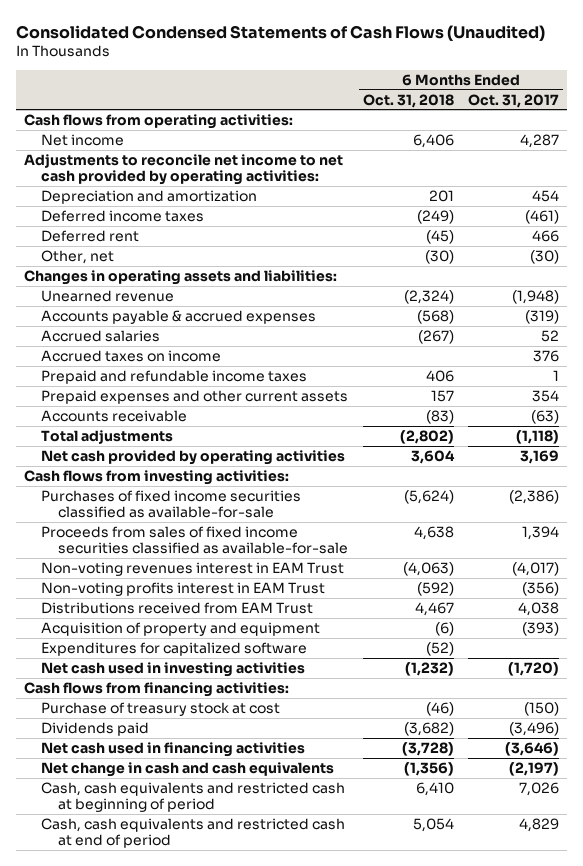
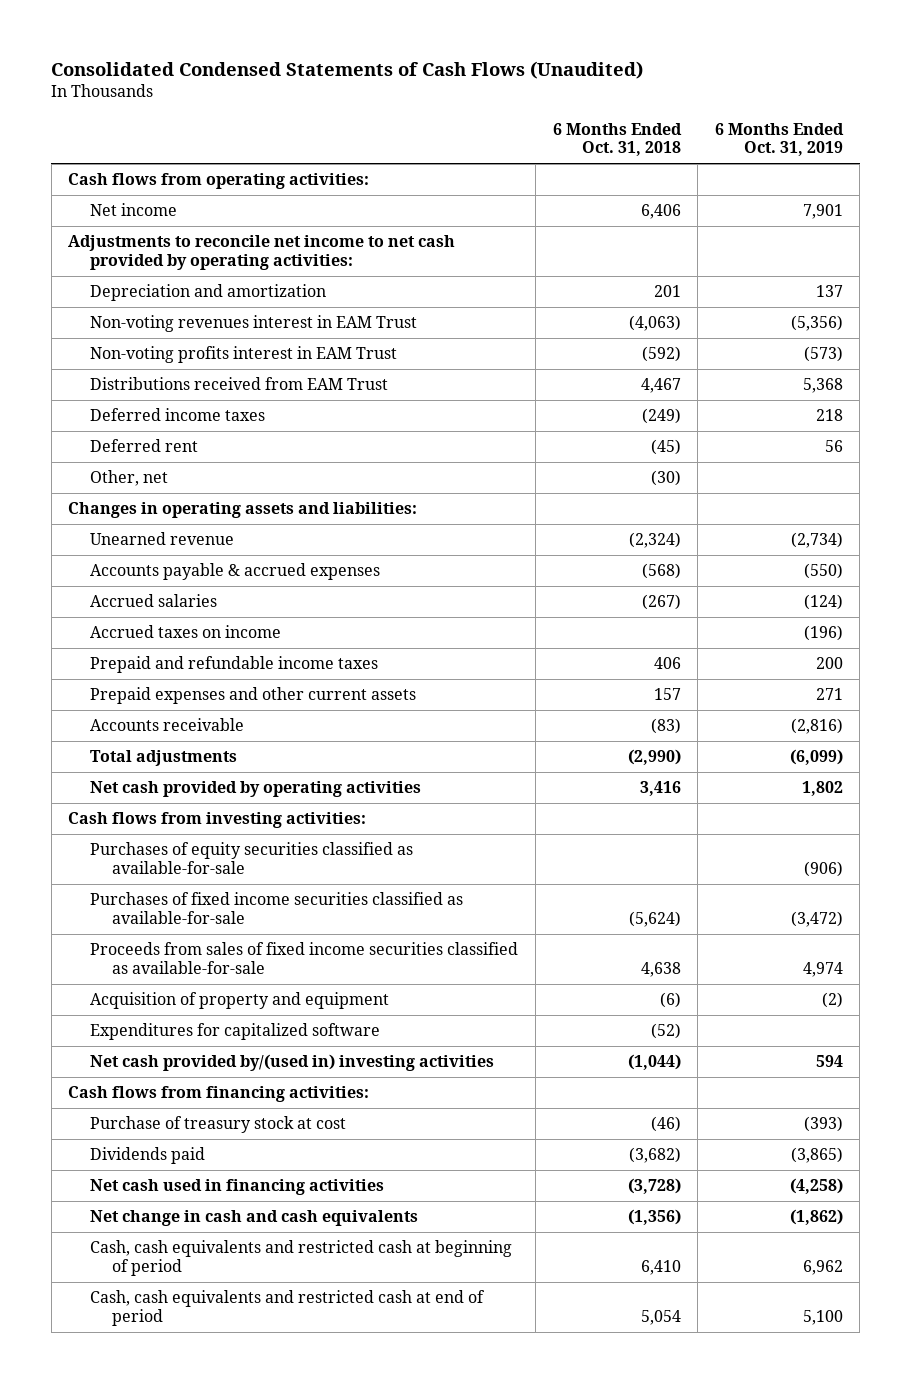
[468,93,560,108] Oct. 31, 2017 -> none
none -> [714,122,844,157] 6 Months Ended Oct. 31, 2019
[40,561,344,576] Non-voting revenues interest in EAM Trust -> [90,315,418,333] Non-voting revenues interest in EAM Trust
[40,581,325,596] Non-voting profits interest in EAM Trust -> [90,346,398,364] Non-voting profits interest in EAM Trust
[40,601,313,614] Distributions received from EAM Trust -> [90,377,389,391] Distributions received from EAM Trust
[399,429,454,444] (2,802) -> [627,749,681,766] (2,990)
[410,449,455,464] 3,604 -> [639,781,681,797] 3,416
none -> [90,842,414,875] Purchases of equity securities classified as available-for-sale
[40,661,305,677] Net cash used in investing activities -> [90,1054,495,1072] Net cash provided by/(used in) investing activities
[404,661,454,676] (1,232) -> [627,1054,681,1071] (1,044)

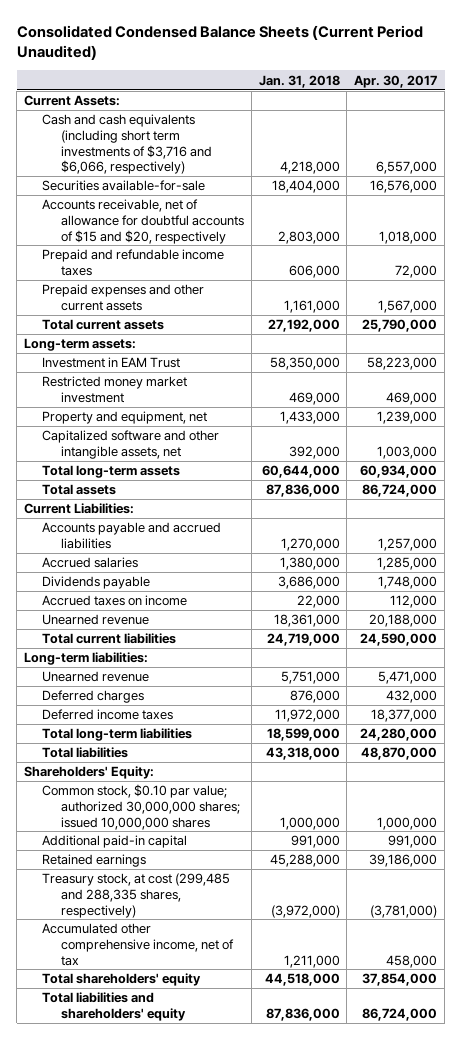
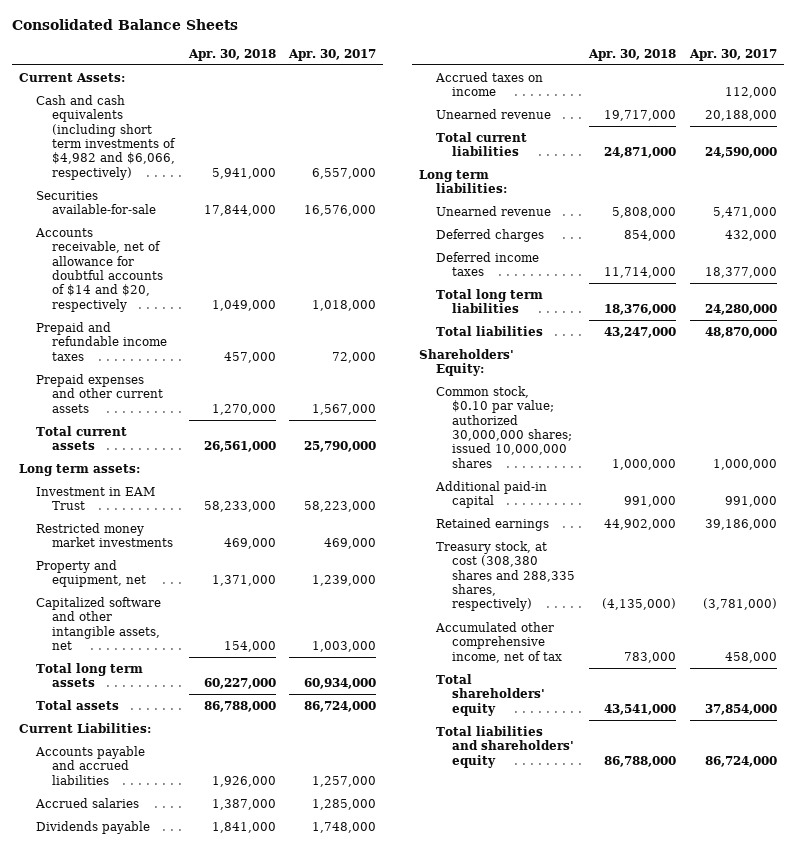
[16,24,423,61] Consolidated Condensed Balance Sheets (Current Period Unaudited) -> [12,19,239,31] Consolidated Balance Sheets
[258,74,340,88] Jan. 31, 2018 -> none
none -> [187,48,276,61] Apr. 30, 2018
[42,114,212,175] Cash and cash equivalents (including short term investments of $3,716 and $6,066, respectively) -> [35,94,177,180] Cash and cash equivalents (including short term investments of $4,982 and $6,066, respectively)
[42,199,244,244] Accounts receivable, net of allowance for doubtful accounts of $15 and $20, respectively -> [34,227,164,312] Accounts receivable, net of allowance for doubtful accounts of $14 and $20, respectively
[24,338,137,352] Long-term assets: -> [19,463,141,476] Long term assets:
[42,376,188,403] Restricted money market investment -> [35,522,174,548] Restricted money market investments
[42,465,181,479] Total long-term assets -> [35,662,143,688] Total long term assets
[24,652,149,666] Long-term liabilities: -> [419,169,507,194] Long term liabilities:
[42,728,193,742] Total long-term liabilities -> [435,288,543,314] Total long term liabilities
[42,873,231,918] Treasury stock, at cost (299,485 and 288,335 shares, respectively) -> [435,540,576,612] Treasury stock, at cost (308,380 shares and 288,335 shares, respectively)

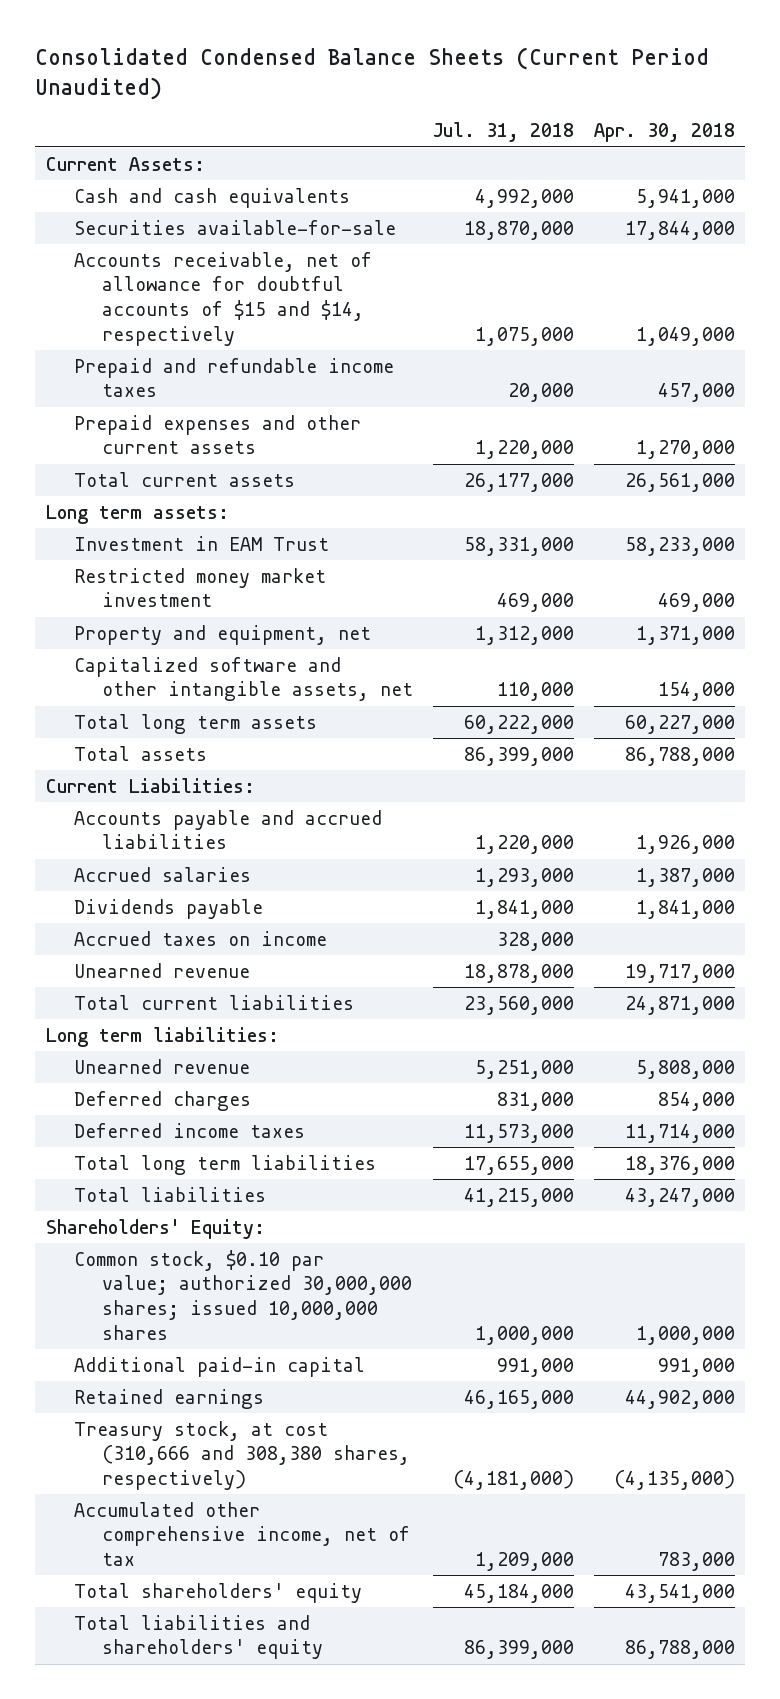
[12,19,239,31] Consolidated Balance Sheets -> [35,47,710,101] Consolidated Condensed Balance Sheets (Current Period Unaudited)
[288,48,377,61] Apr. 30, 2017 -> none
none -> [432,122,574,143] Jul. 31, 2018
[35,94,177,180] Cash and cash equivalents (including short term investments of $4,982 and $6,066, respectively) -> [73,187,350,208] Cash and cash equivalents
[34,227,164,312] Accounts receivable, net of allowance for doubtful accounts of $14 and $20, respectively -> [73,251,372,346] Accounts receivable, net of allowance for doubtful accounts of $15 and $14, respectively
[35,522,174,548] Restricted money market investments -> [73,567,326,608] Restricted money market investment
[435,540,576,612] Treasury stock, at cost (308,380 shares and 288,335 shares, respectively) -> [73,1420,410,1490] Treasury stock, at cost (310,666 and 308,380 shares, respectively)

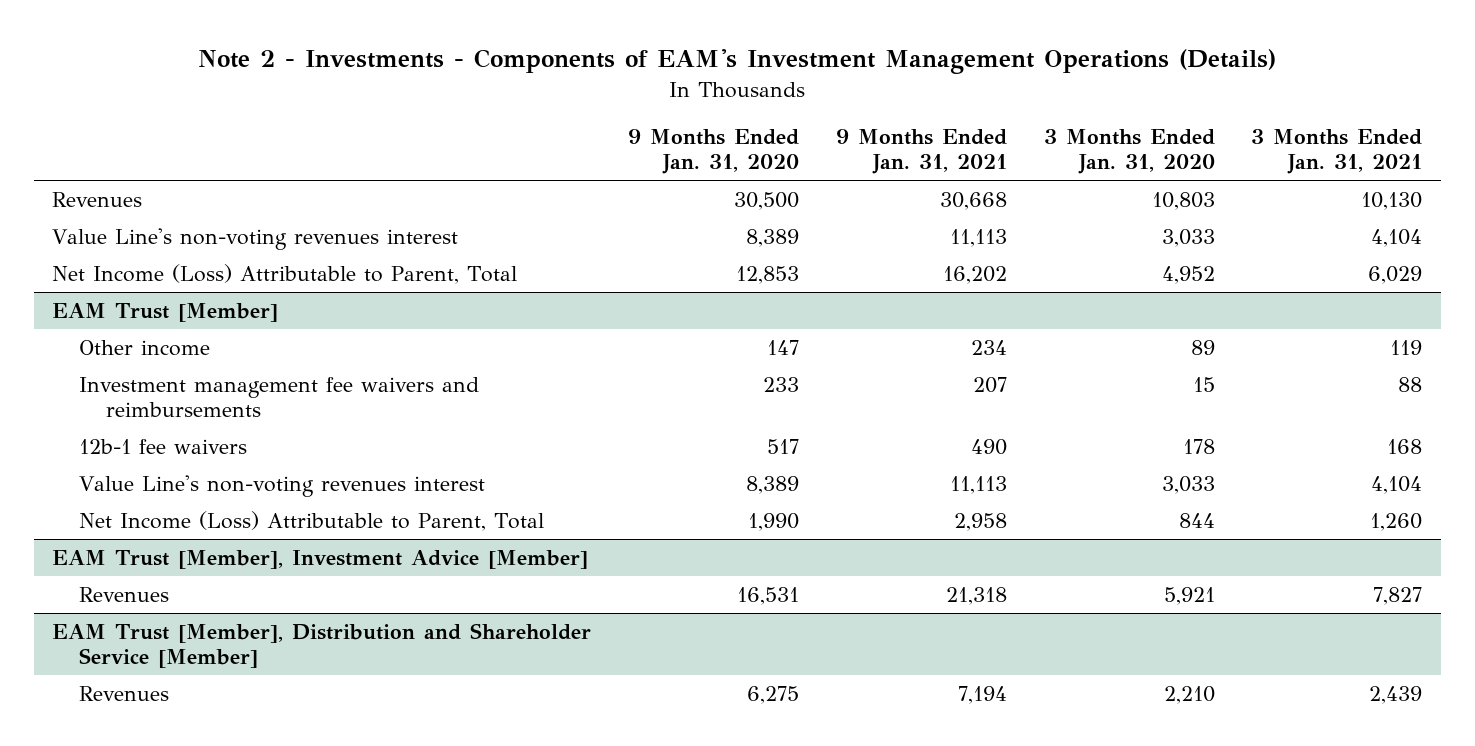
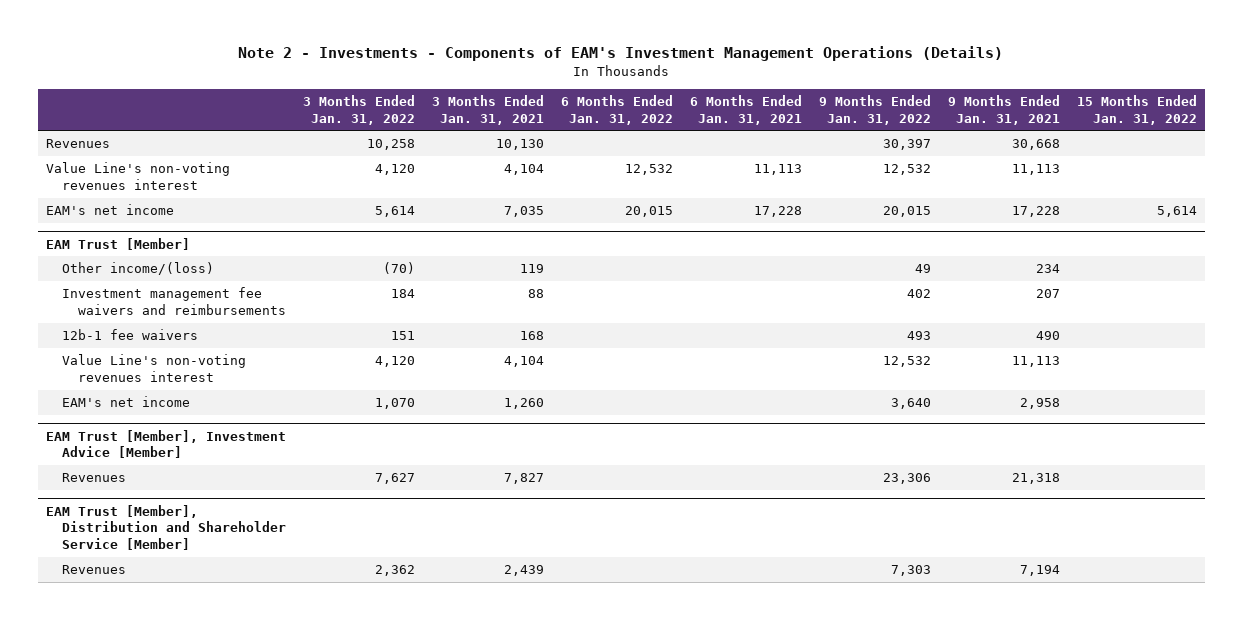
[628,128,800,175] 9 Months Ended Jan. 31, 2020 -> none
[1043,128,1215,175] 3 Months Ended Jan. 31, 2020 -> none
none -> [303,94,416,125] 3 Months Ended Jan. 31, 2022
none -> [561,94,674,125] 6 Months Ended Jan. 31, 2022
none -> [689,94,802,125] 6 Months Ended Jan. 31, 2021
none -> [818,94,931,125] 9 Months Ended Jan. 31, 2022
none -> [1076,94,1197,125] 15 Months Ended Jan. 31, 2022
[52,263,518,284] Net Income (Loss) Attributable to Parent, Total -> [46,204,175,216] EAM's net income
[942,265,1007,284] 16,202 -> [1011,206,1060,218] 17,228
[1368,265,1423,284] 6,029 -> [504,206,545,218] 7,035
[79,339,211,356] Other income -> [62,262,215,276] Other income/(loss)
[79,510,545,531] Net Income (Loss) Attributable to Parent, Total -> [62,396,191,408] EAM's net income

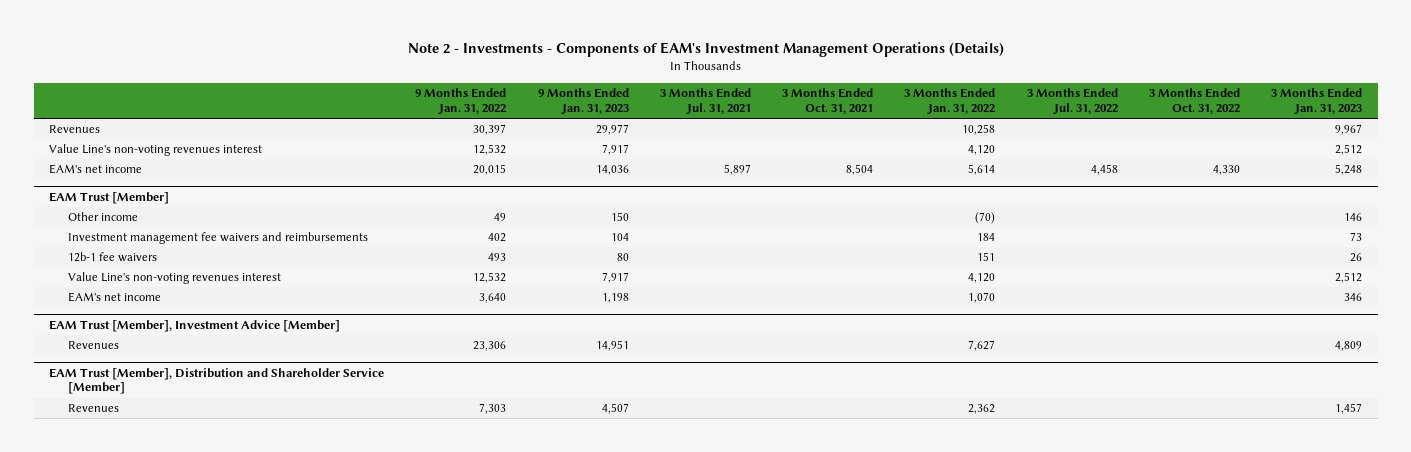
[432,94,545,125] 3 Months Ended Jan. 31, 2021 -> none
[561,94,674,125] 6 Months Ended Jan. 31, 2022 -> none
[689,94,802,125] 6 Months Ended Jan. 31, 2021 -> none
[947,94,1060,125] 9 Months Ended Jan. 31, 2021 -> none
[1076,94,1197,125] 15 Months Ended Jan. 31, 2022 -> none
none -> [537,88,629,115] 9 Months Ended Jan. 31, 2023
none -> [659,88,751,115] 3 Months Ended Jul. 31, 2021
none -> [782,88,874,114] 3 Months Ended Oct. 31, 2021
none -> [1026,88,1118,115] 3 Months Ended Jul. 31, 2022
none -> [1148,88,1240,114] 3 Months Ended Oct. 31, 2022
none -> [1270,88,1362,115] 3 Months Ended Jan. 31, 2023
[62,262,215,276] Other income/(loss) -> [68,212,139,222] Other income

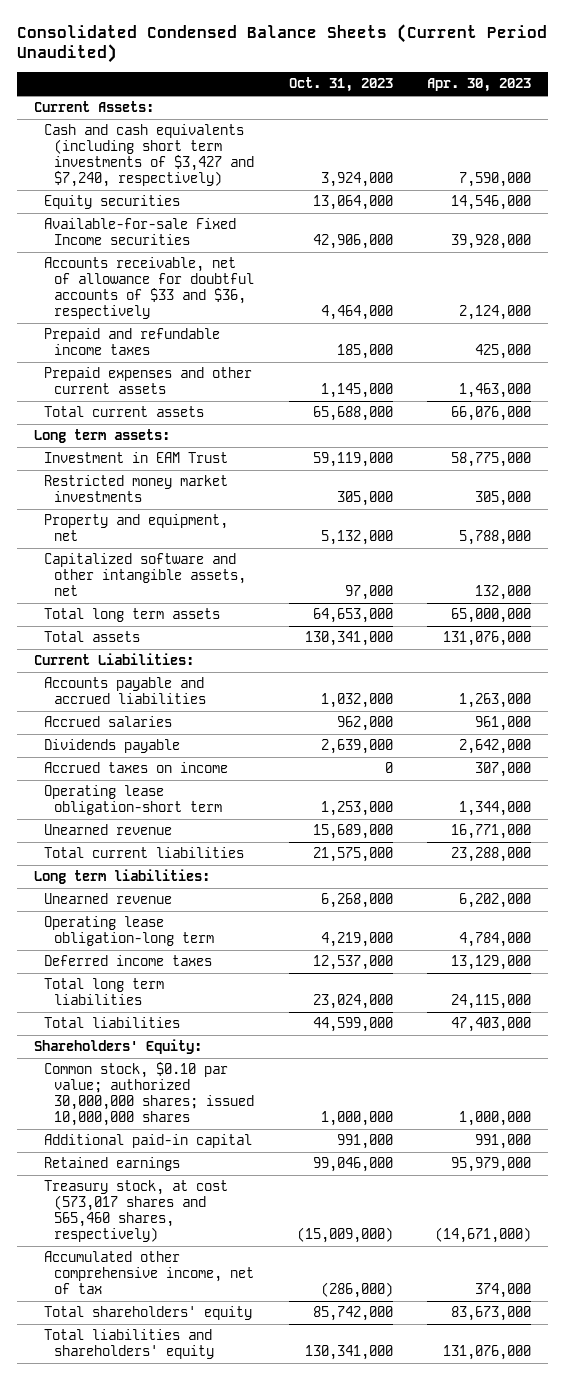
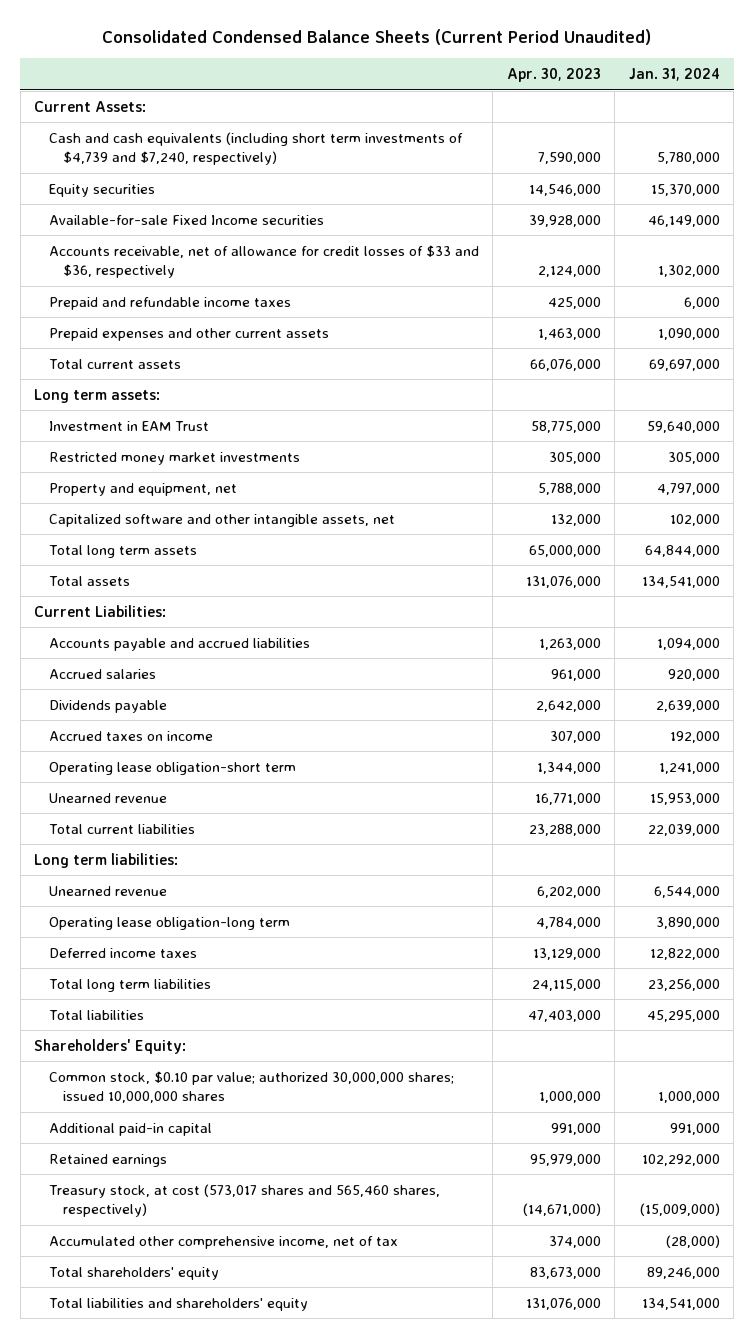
[288,77,393,93] Oct. 31, 2023 -> none
none -> [628,68,720,82] Jan. 31, 2024
[44,124,254,188] Cash and cash equivalents (including short term investments of $3,427 and $7,240, respectively) -> [48,131,463,166] Cash and cash equivalents (including short term investments of $4,739 and $7,240, respectively)
[44,257,254,320] Accounts receivable, net of allowance for doubtful accounts of $33 and $36, respectively -> [48,244,479,279] Accounts receivable, net of allowance for credit losses of $33 and $36, respectively

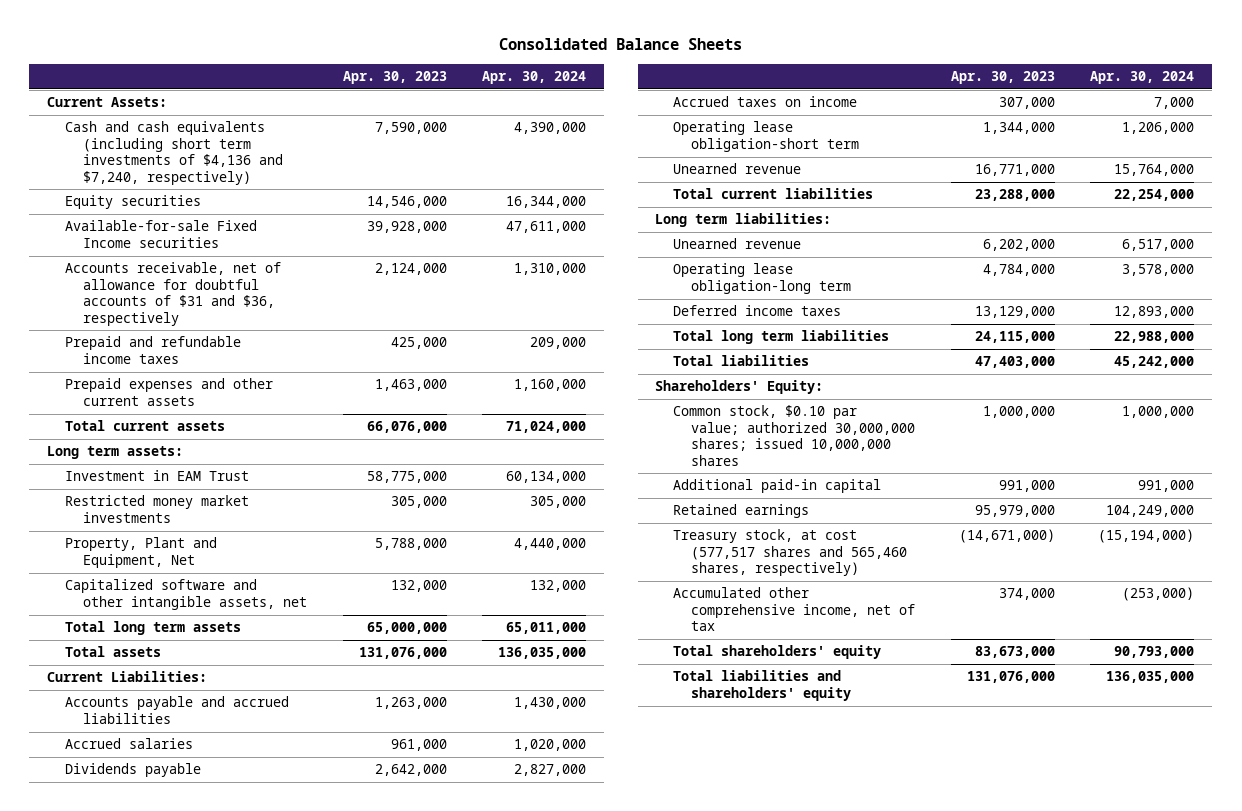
[101,29,651,46] Consolidated Condensed Balance Sheets (Current Period Unaudited) -> [498,38,742,51] Consolidated Balance Sheets
[628,68,720,82] Jan. 31, 2024 -> none
none -> [482,70,587,84] Apr. 30, 2024
[48,131,463,166] Cash and cash equivalents (including short term investments of $4,739 and $7,240, respectively) -> [65,121,283,185] Cash and cash equivalents (including short term investments of $4,136 and $7,240, respectively)
[48,244,479,279] Accounts receivable, net of allowance for credit losses of $33 and $36, respectively -> [65,262,282,326] Accounts receivable, net of allowance for doubtful accounts of $31 and $36, respectively
[48,482,237,496] Property and equipment, net -> [65,537,218,568] Property, Plant and Equipment, Net
[48,1183,440,1218] Treasury stock, at cost (573,017 shares and 565,460 shares, respectively) -> [673,529,908,577] Treasury stock, at cost (577,517 shares and 565,460 shares, respectively)

